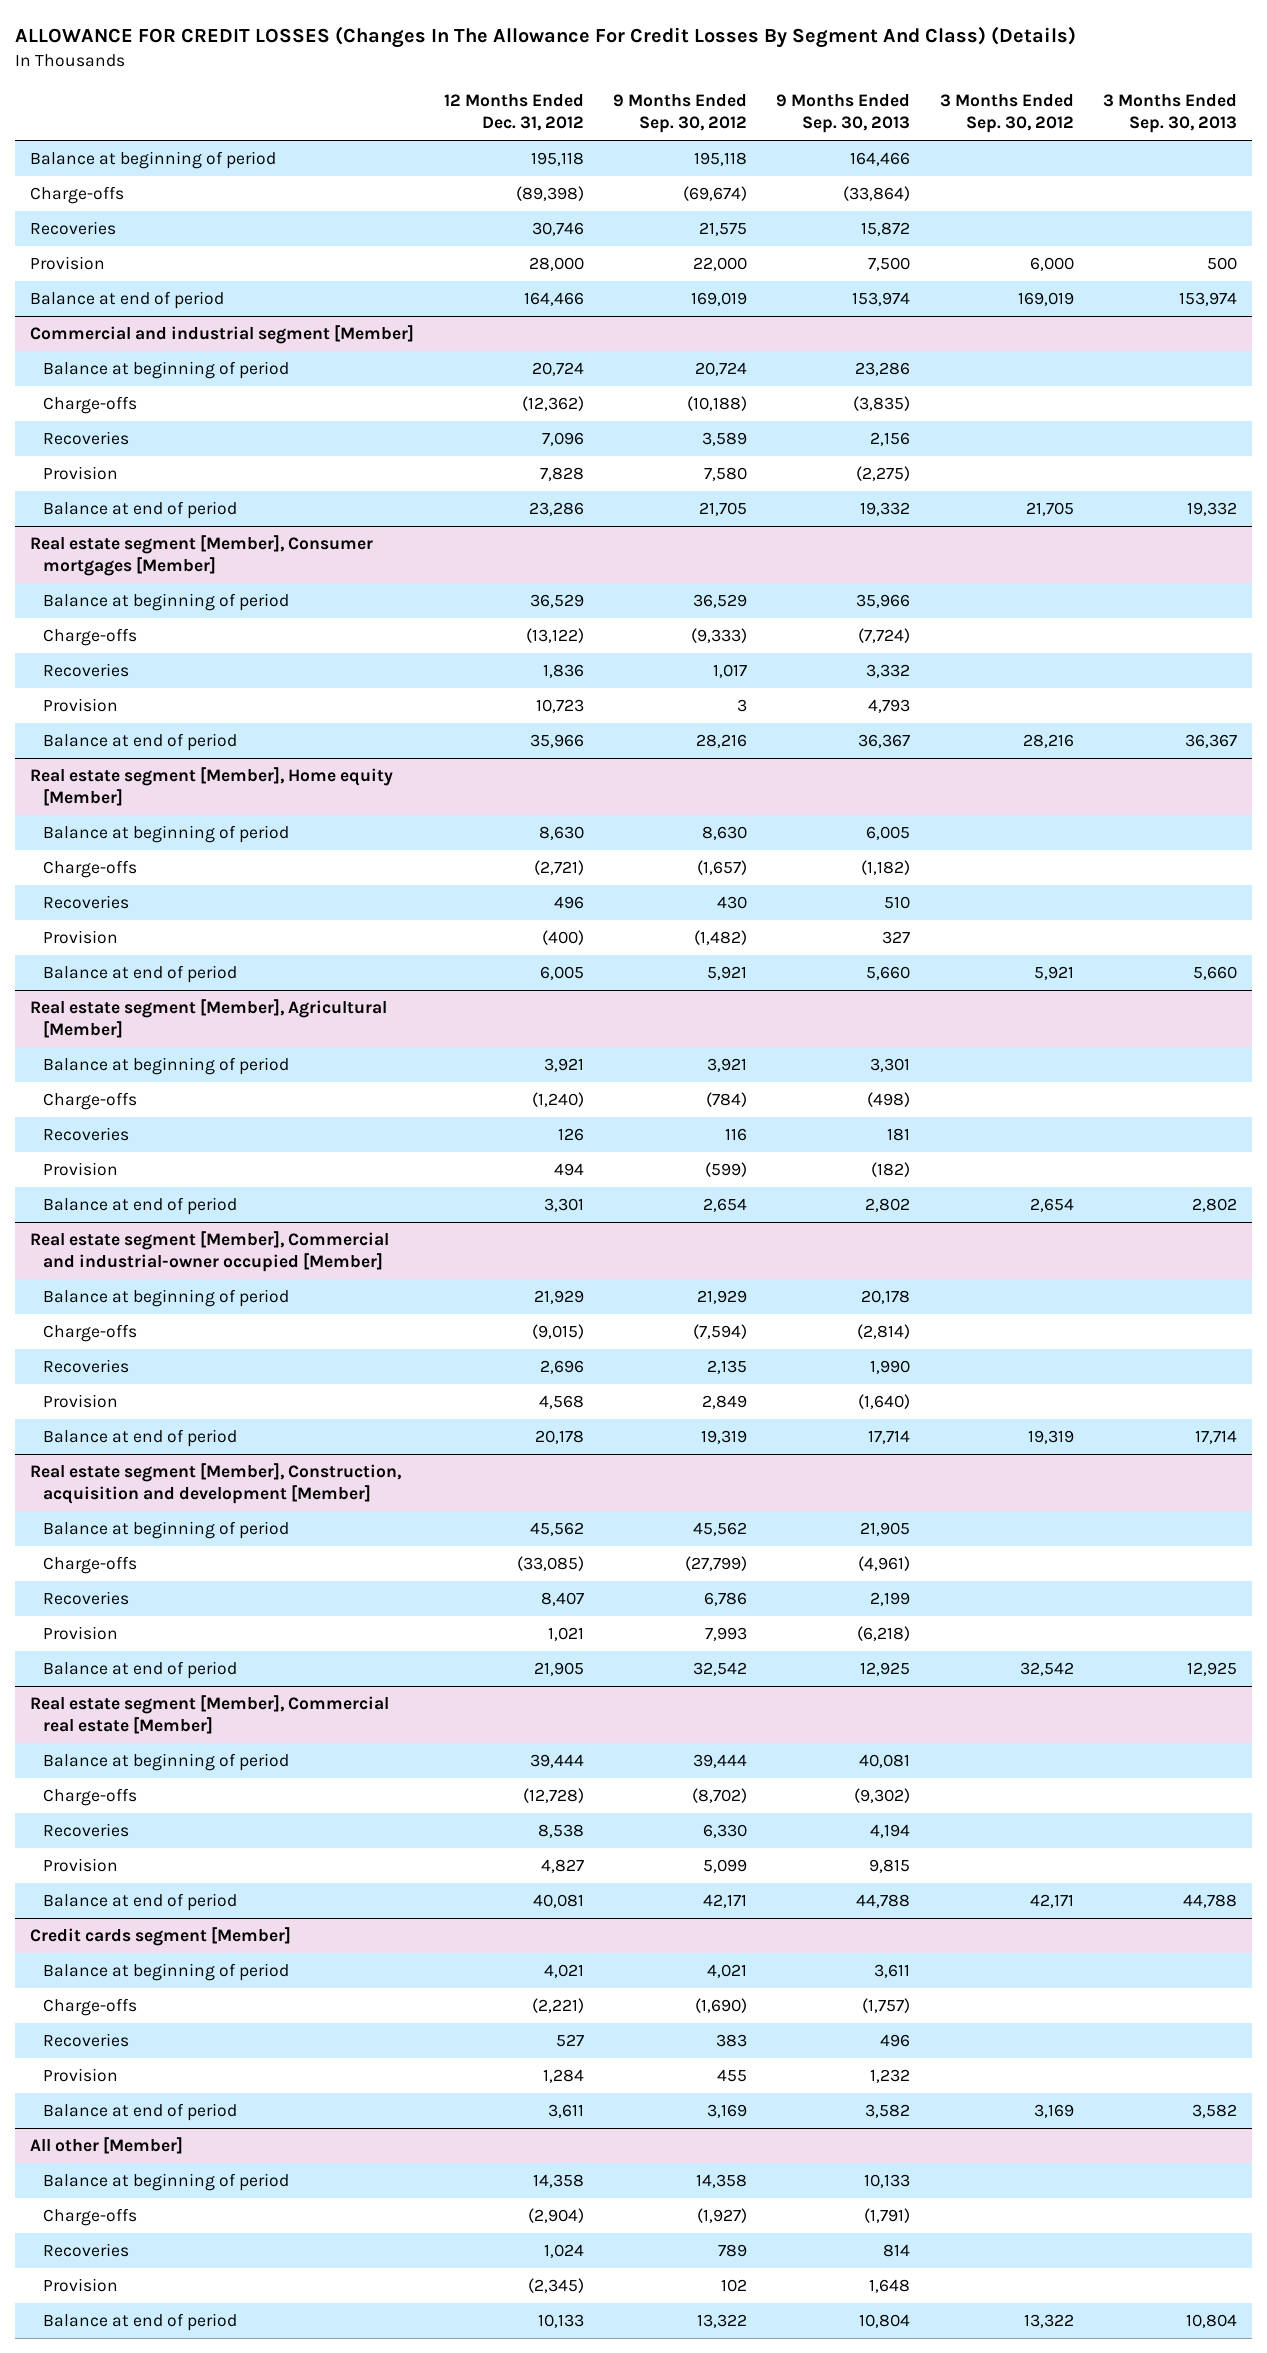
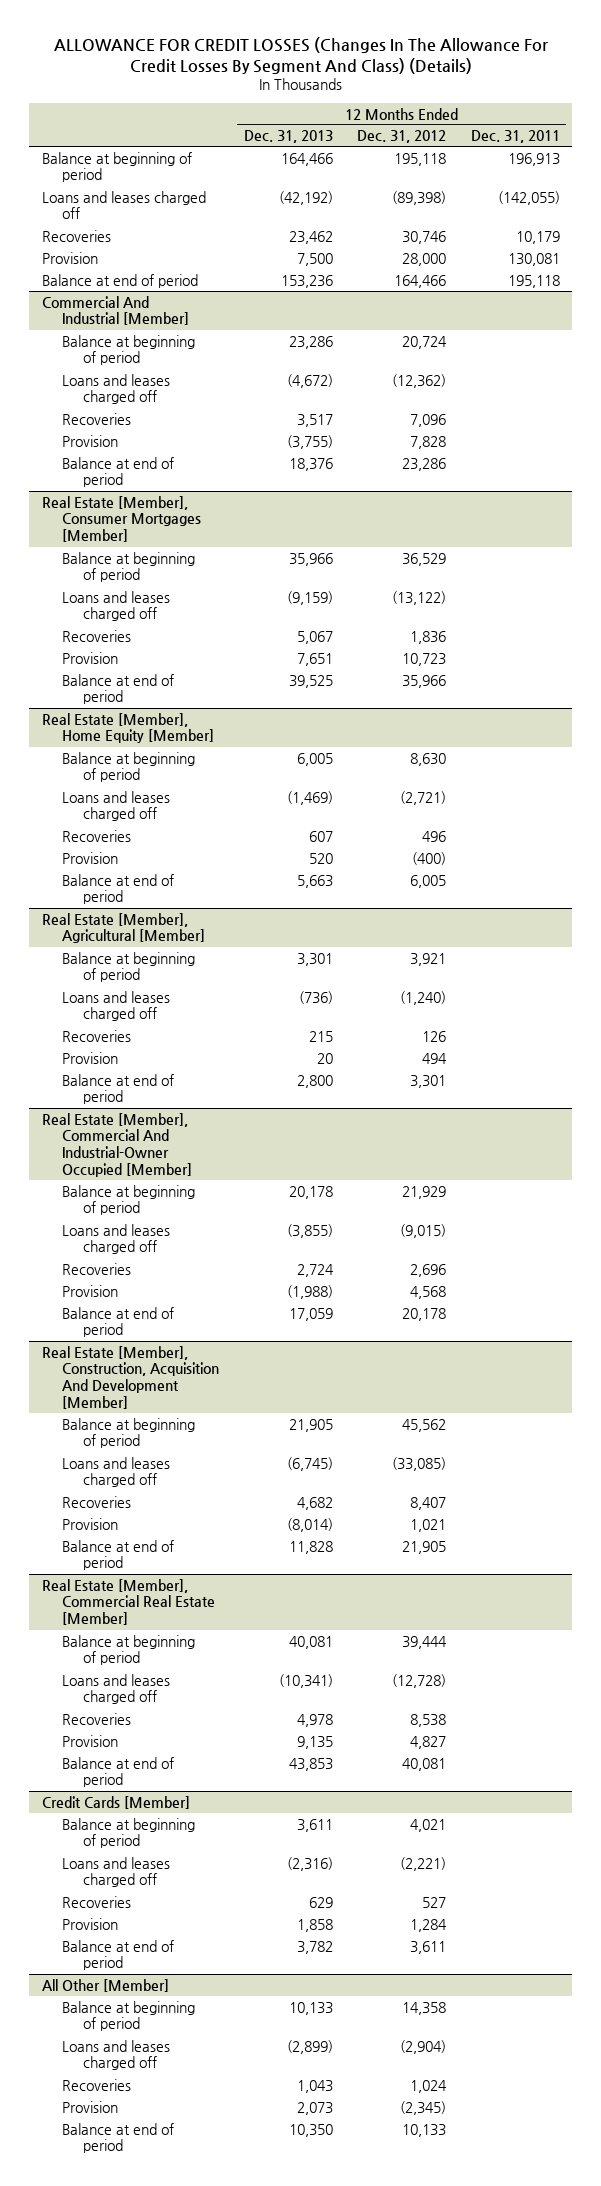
[612,94,747,134] 9 Months Ended Sep. 30, 2012 -> none
[776,94,911,134] 9 Months Ended Sep. 30, 2013 -> none
[939,94,1074,134] 3 Months Ended Sep. 30, 2012 -> none
[1103,94,1238,134] 3 Months Ended Sep. 30, 2013 -> none
none -> [243,130,333,144] Dec. 31, 2013
none -> [470,130,560,144] Dec. 31, 2011
[30,186,125,205] Charge-offs -> [41,190,206,220] Loans and leases charged off
[30,325,415,345] Commercial and industrial segment [Member] -> [41,295,190,326] Commercial And Industrial [Member]
[42,396,137,415] Charge-offs -> [62,373,171,405] Loans and leases charged off
[30,535,374,576] Real estate segment [Member], Consumer mortgages [Member] -> [41,495,202,543] Real Estate [Member], Consumer Mortgages [Member]
[42,628,137,647] Charge-offs -> [62,590,171,622] Loans and leases charged off
[30,767,394,806] Real estate segment [Member], Home equity [Member] -> [41,712,215,744] Real Estate [Member], Home Equity [Member]
[42,860,137,879] Charge-offs -> [62,790,171,822] Loans and leases charged off
[30,999,388,1038] Real estate segment [Member], Agricultural [Member] -> [41,912,206,944] Real Estate [Member], Agricultural [Member]
[42,1092,137,1111] Charge-offs -> [62,990,171,1022] Loans and leases charged off
[30,1231,390,1272] Real estate segment [Member], Commercial and industrial-owner occupied [Member] -> [41,1112,193,1178] Real Estate [Member], Commercial And Industrial-Owner Occupied [Member]
[42,1324,137,1343] Charge-offs -> [62,1223,171,1255] Loans and leases charged off
[30,1463,402,1504] Real estate segment [Member], Construction, acquisition and development [Member] -> [41,1345,220,1410] Real Estate [Member], Construction, Acquisition And Development [Member]
[42,1556,137,1575] Charge-offs -> [62,1456,171,1488] Loans and leases charged off
[30,1695,390,1734] Real estate segment [Member], Commercial real estate [Member] -> [41,1578,216,1626] Real Estate [Member], Commercial Real Estate [Member]
[42,1788,137,1807] Charge-offs -> [62,1673,171,1705] Loans and leases charged off
[30,1927,292,1947] Credit cards segment [Member] -> [41,1795,190,1809] Credit Cards [Member]
[42,1998,137,2017] Charge-offs -> [62,1856,171,1888] Loans and leases charged off
[30,2137,184,2155] All other [Member] -> [41,1978,169,1992] All Other [Member]
[42,2208,137,2227] Charge-offs -> [62,2039,171,2071] Loans and leases charged off

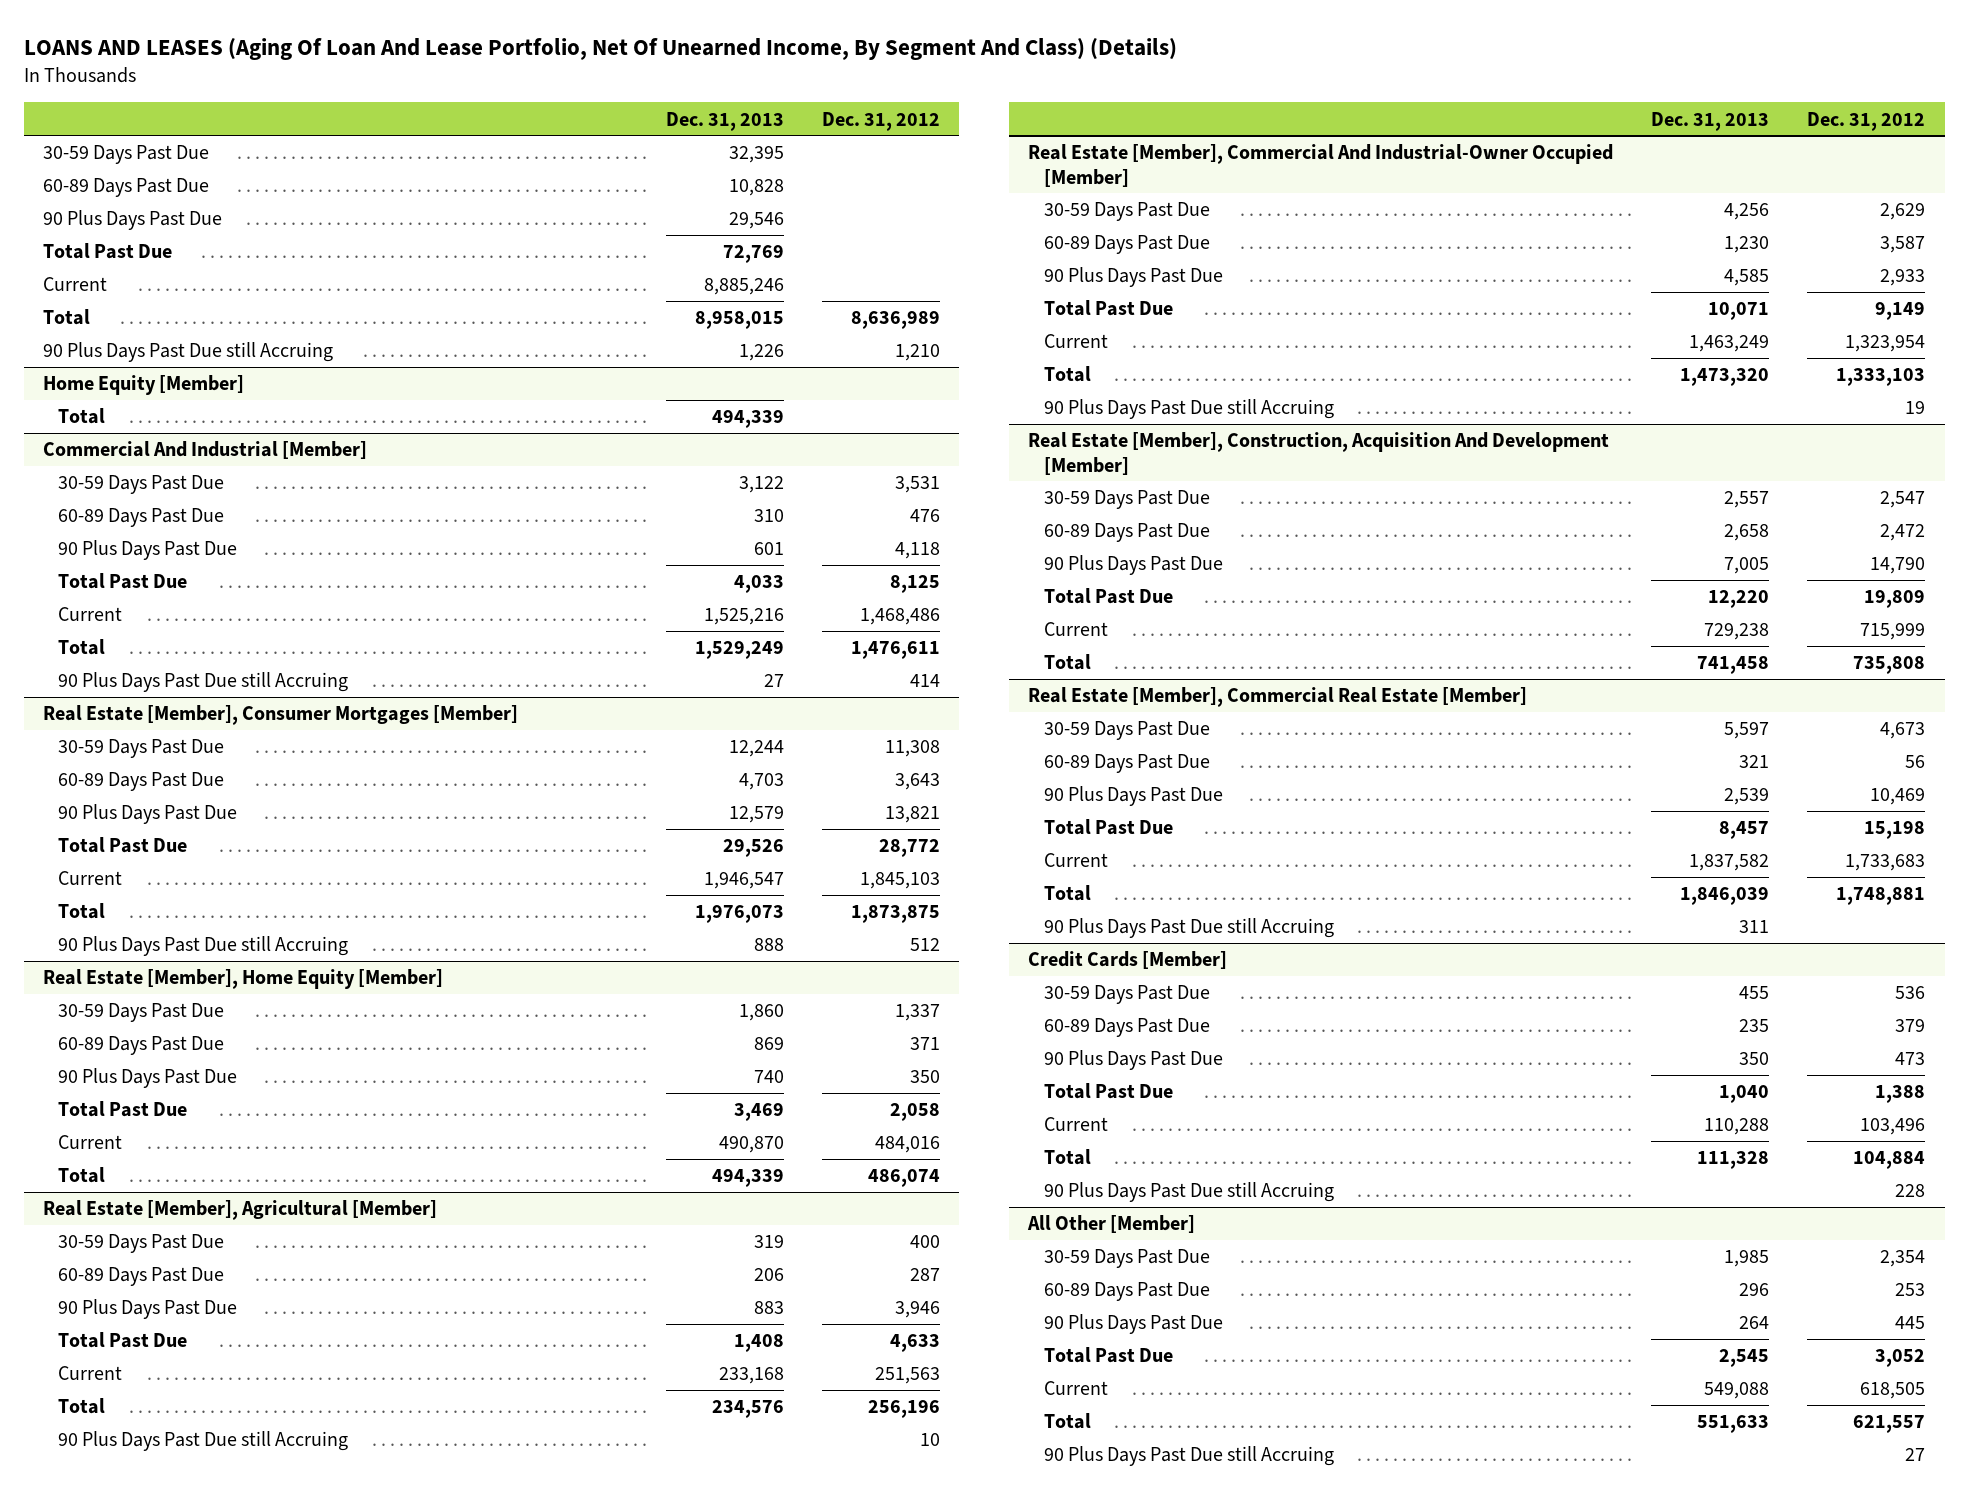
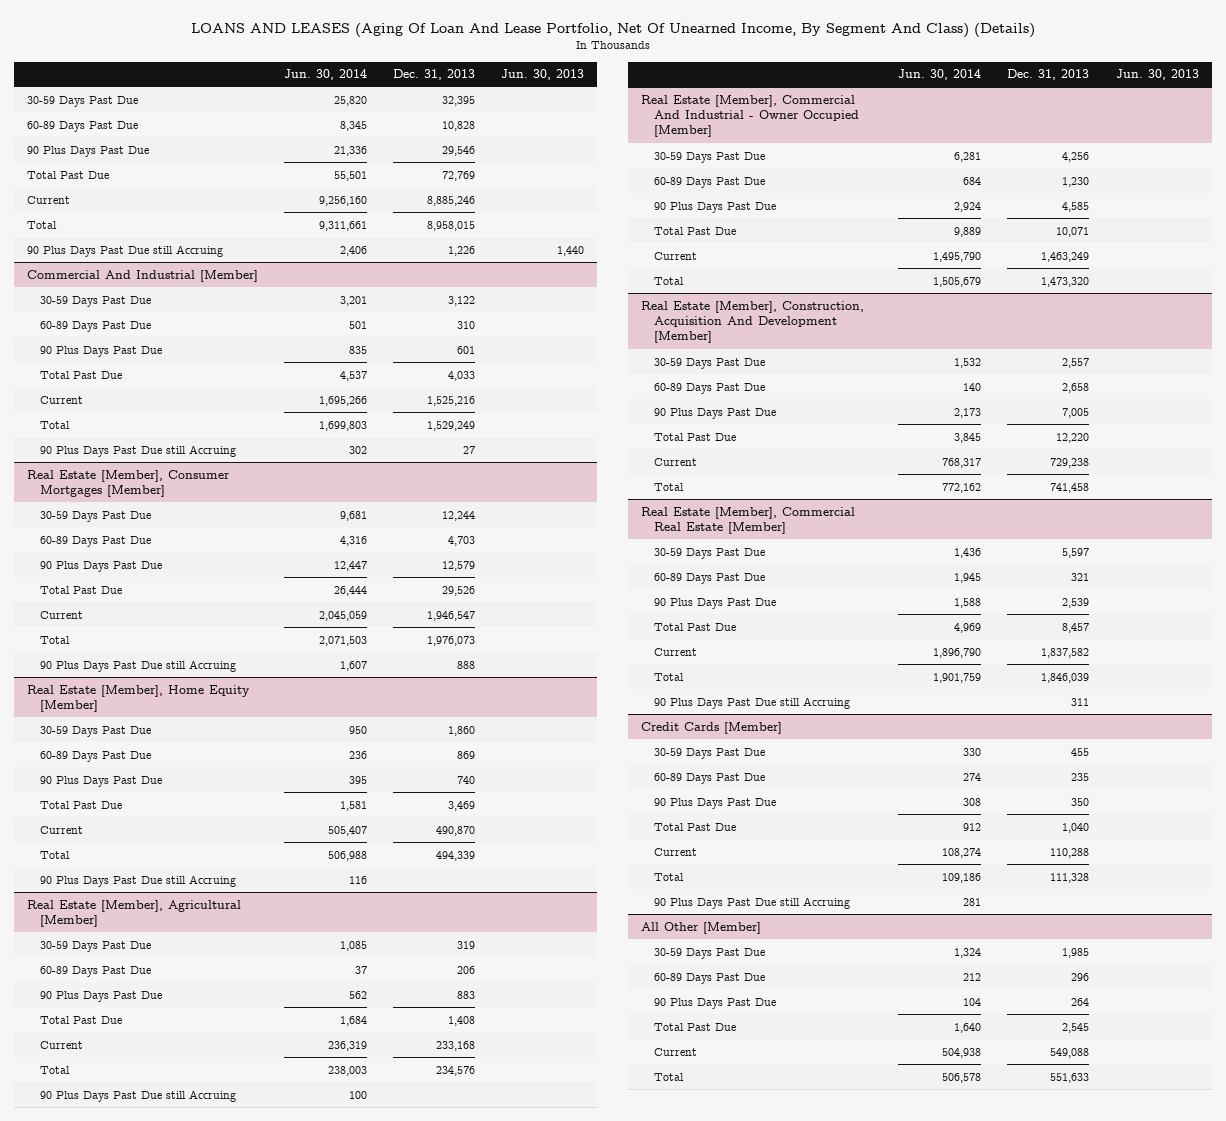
[821,111,940,131] Dec. 31, 2012 -> none
none -> [284,69,368,81] Jun. 30, 2014
none -> [501,69,585,81] Jun. 30, 2013
[42,375,244,396] Home Equity [Member] -> none
[57,408,105,425] Total -> none
none -> [39,874,236,887] 90 Plus Days Past Due still Accruing
[1028,144,1614,187] Real Estate [Member], Commercial And Industrial-Owner Occupied [Member] -> [641,94,860,138] Real Estate [Member], Commercial And Industrial - Owner Occupied [Member]
[1043,399,1334,420] 90 Plus Days Past Due still Accruing -> none
[1043,1446,1334,1467] 90 Plus Days Past Due still Accruing -> none

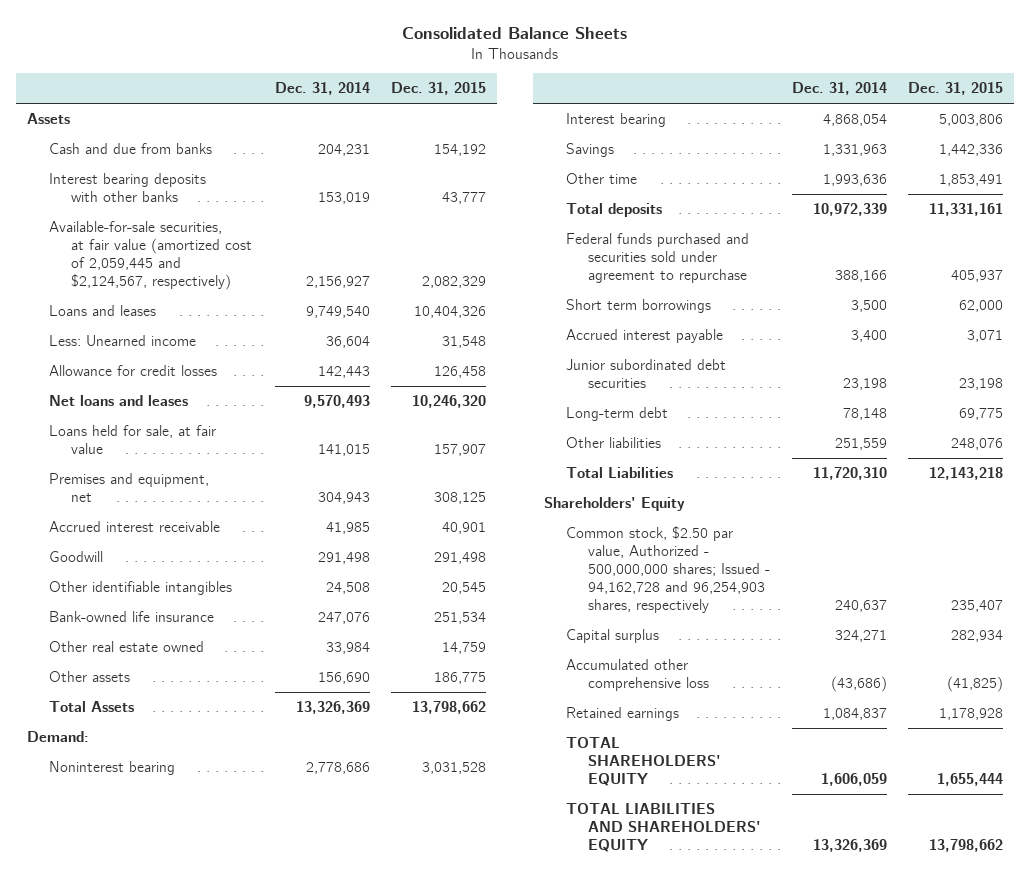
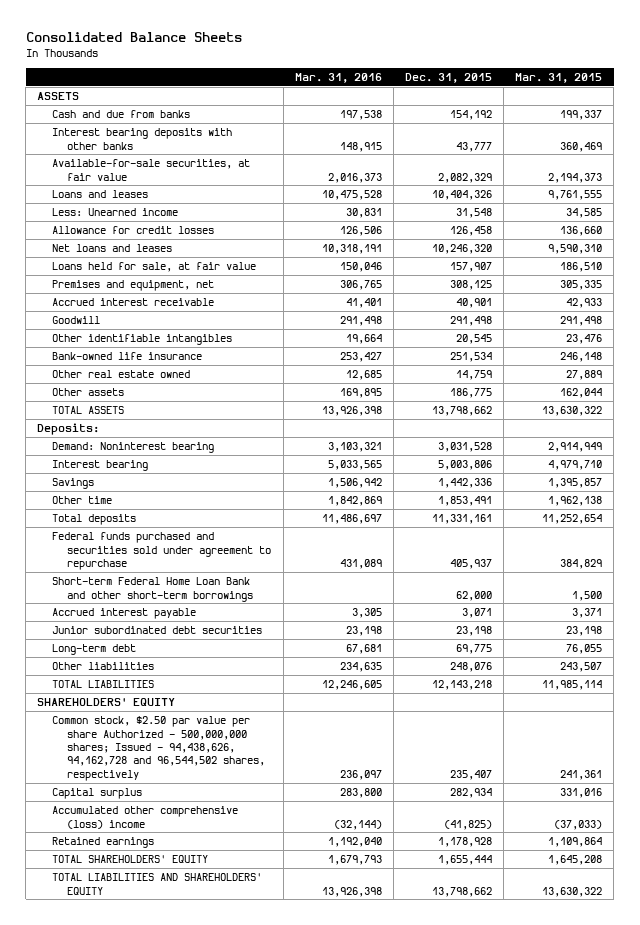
[274,82,370,96] Dec. 31, 2014 -> none
none -> [294,72,382,83] Mar. 31, 2016
none -> [515,72,603,83] Mar. 31, 2015
[26,112,70,124] Assets -> [37,92,80,101] ASSETS
[48,220,253,291] Available-for-sale securities, at fair value (amortized cost of 2,059,445 and $2,124,567, respectively) -> [52,159,251,181] Available-for-sale securities, at fair value
[26,730,89,742] Demand: -> none
[48,700,134,712] Total Assets -> [52,406,125,415] TOTAL ASSETS
none -> [37,423,100,436] Deposits:
[48,760,175,775] Noninterest bearing -> [52,442,215,454] Demand: Noninterest bearing
[566,298,712,313] Short term borrowings -> none
none -> [52,577,254,602] Short-term Federal Home Loan Bank and other short-term borrowings
[566,466,674,478] Total Liabilities -> [52,680,155,689] TOTAL LIABILITIES
[543,496,685,511] Shareholders' Equity -> [37,697,176,707] SHAREHOLDERS' EQUITY
[566,525,771,614] Common stock, $2.50 par value, Authorized - 500,000,000 shares; Issued - 94,162,728 and 96,254,903 shares, respectively -> [52,716,266,781] Common stock, $2.50 par value per share Authorized - 500,000,000 shares; Issued - 94,438,626, 94,162,728 and 96,544,502 shares, respectively
[566,658,710,692] Accumulated other comprehensive loss -> [52,806,239,829] Accumulated other comprehensive (loss) income

